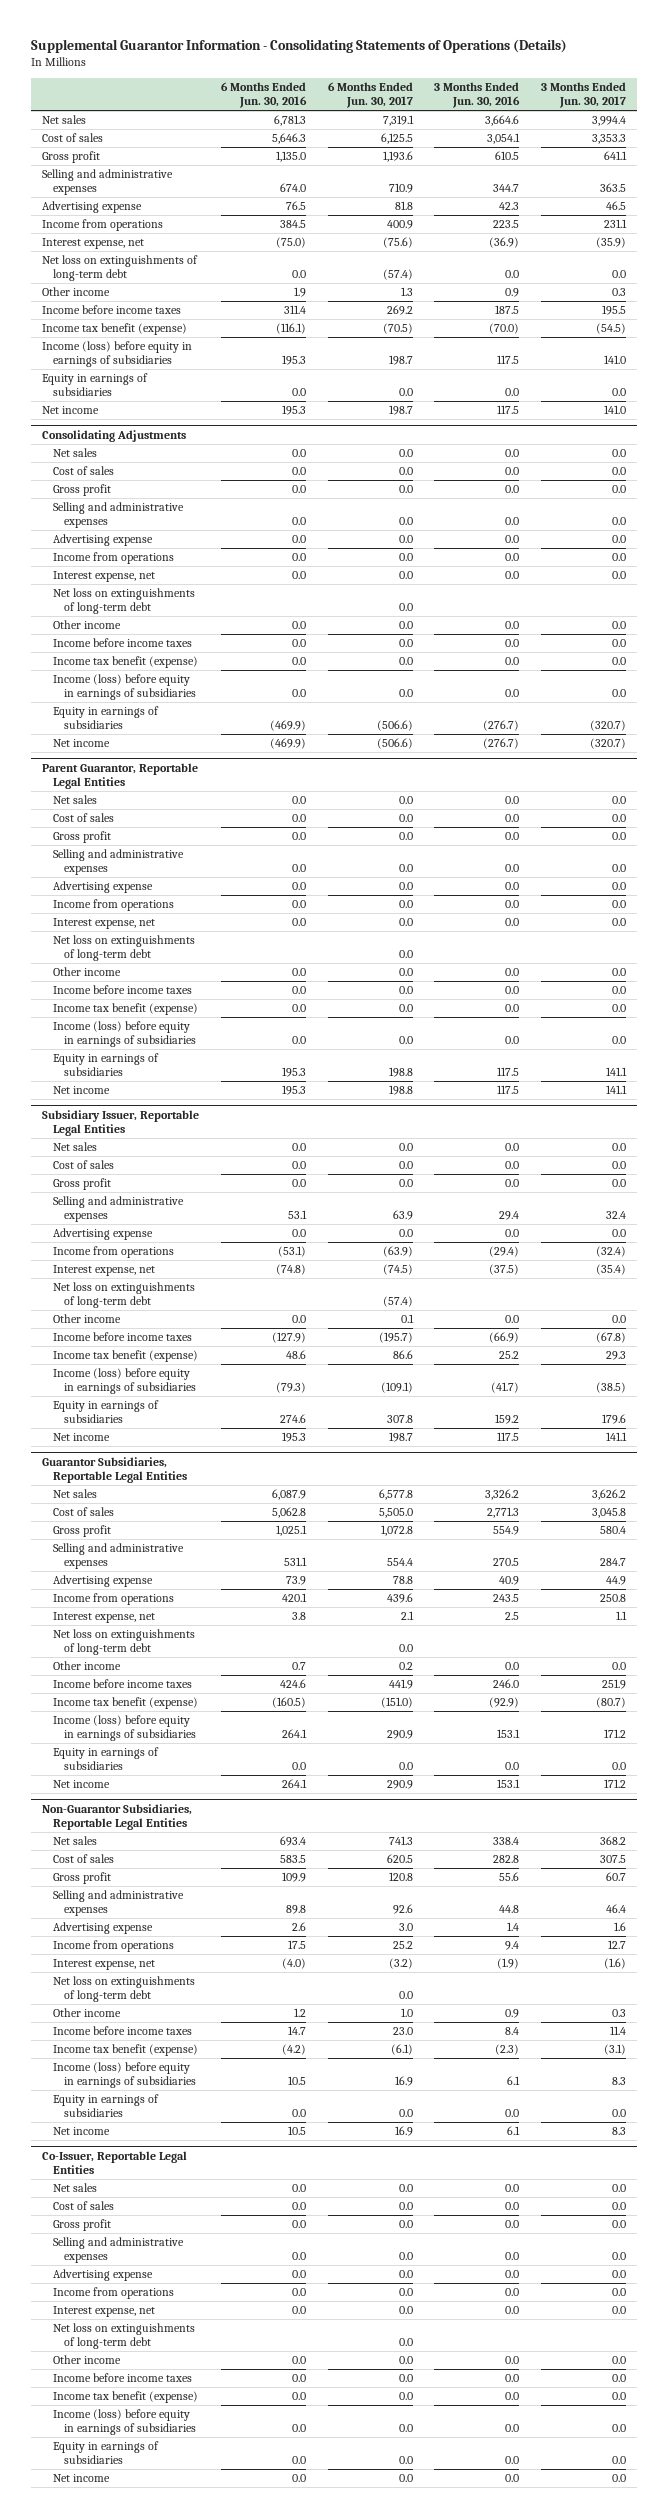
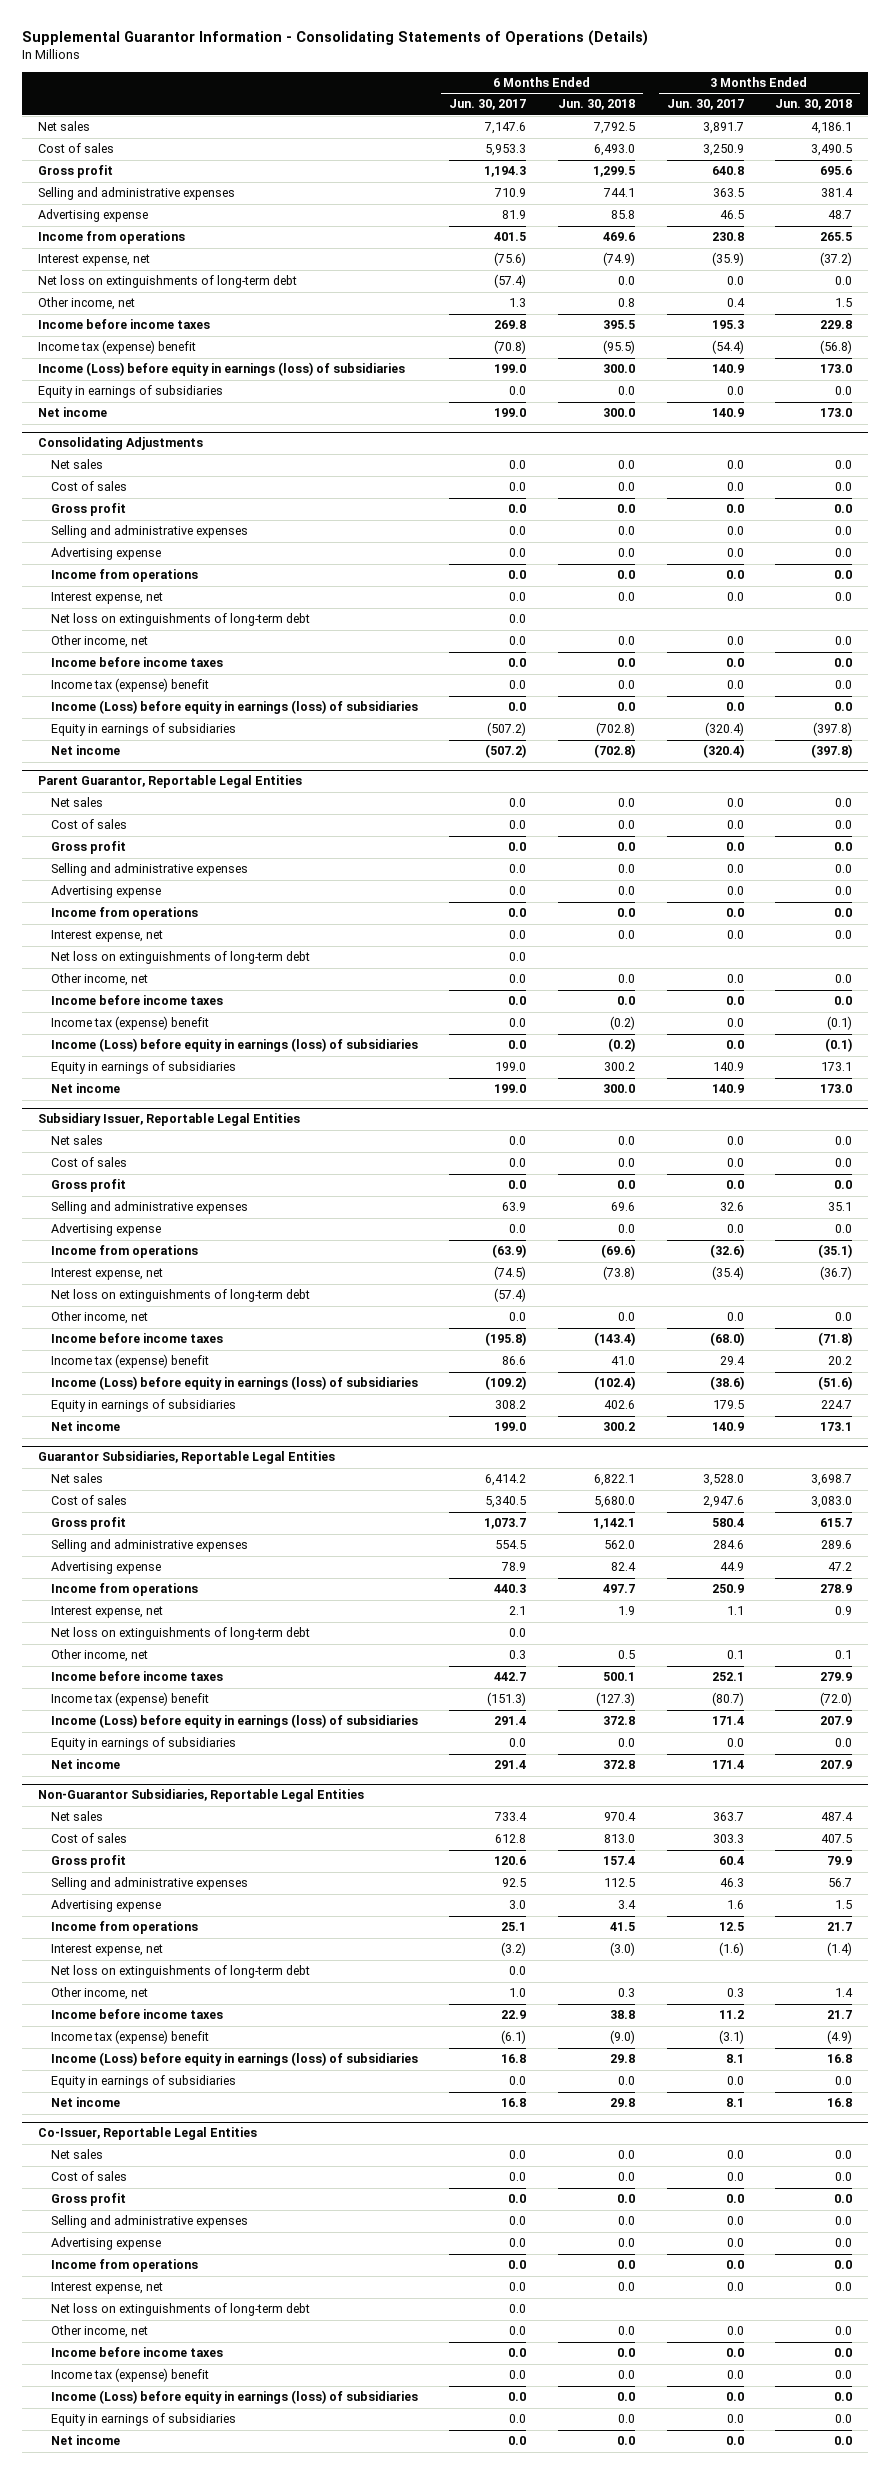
[220,82,307,109] 6 Months Ended Jun. 30, 2016 -> none
[434,82,521,109] 3 Months Ended Jun. 30, 2016 -> none
none -> [557,99,635,111] Jun. 30, 2018
none -> [775,99,853,111] Jun. 30, 2018
[382,115,414,127] 7,319.1 -> [484,122,527,135] 7,147.6
[591,116,626,127] 3,994.4 -> [702,122,744,135] 3,891.7
[380,133,413,145] 6,125.5 -> [485,144,527,157] 5,953.3
[591,134,626,145] 3,353.3 -> [702,144,744,157] 3,250.9
[382,151,413,163] 1,193.6 -> [484,166,527,178] 1,194.3
[603,151,627,161] 641.1 -> [711,166,744,176] 640.8
[394,201,413,211] 81.8 -> [502,210,527,220] 81.9
[386,220,413,230] 400.9 -> [494,232,527,242] 401.5
[603,219,627,229] 231.1 -> [711,232,744,242] 230.8
[42,287,111,297] Other income -> [37,297,135,311] Other income, net
[611,288,626,297] 0.3 -> [726,298,745,308] 0.4
[386,305,413,316] 269.2 -> [494,320,527,330] 269.8
[601,305,626,316] 195.5 -> [711,320,744,330] 195.3
[42,323,188,336] Income tax benefit (expense) -> [37,340,196,355] Income tax (expense) benefit
[382,323,413,335] (70.5) -> [494,340,527,355] (70.8)
[595,323,626,335] (54.5) -> [711,340,744,355] (54.4)
[42,341,193,368] Income (loss) before equity in earnings of subsidiaries -> [37,362,405,377] Income (Loss) before equity in earnings (loss) of subsidiaries
[388,355,413,366] 198.7 -> [494,364,527,374] 199.0
[603,355,626,365] 141.0 -> [711,364,744,374] 140.9
[388,405,413,416] 198.7 -> [494,408,527,418] 199.0
[603,405,626,415] 141.0 -> [711,408,744,418] 140.9
[53,620,122,630] Other income -> [50,635,148,649] Other income, net
[53,656,199,669] Income tax benefit (expense) -> [50,678,209,693] Income tax (expense) benefit
[53,674,197,701] Income (loss) before equity in earnings of subsidiaries -> [50,700,418,715] Income (Loss) before equity in earnings (loss) of subsidiaries
[376,720,413,732] (506.6) -> [487,722,527,737] (507.2)
[589,720,626,732] (320.7) -> [704,722,744,737] (320.4)
[376,738,413,750] (506.6) -> [485,744,527,759] (507.2)
[589,738,626,750] (320.7) -> [702,744,744,759] (320.4)
[53,967,122,977] Other income -> [50,973,148,987] Other income, net
[53,1003,199,1016] Income tax benefit (expense) -> [50,1016,209,1031] Income tax (expense) benefit
[53,1021,197,1048] Income (loss) before equity in earnings of subsidiaries -> [50,1038,418,1053] Income (Loss) before equity in earnings (loss) of subsidiaries
[388,1067,413,1078] 198.8 -> [495,1062,527,1072] 199.0
[605,1067,627,1077] 141.1 -> [712,1062,744,1072] 140.9
[388,1085,413,1096] 198.8 -> [494,1084,527,1094] 199.0
[605,1085,627,1095] 141.1 -> [711,1084,744,1094] 140.9
[605,1211,626,1220] 32.4 -> [719,1202,744,1212] 32.6
[595,1246,626,1258] (32.4) -> [709,1244,744,1259] (32.6)
[53,1314,122,1324] Other income -> [50,1311,148,1325] Other income, net
[400,1314,414,1324] 0.1 -> [509,1312,527,1322] 0.0
[378,1332,413,1344] (195.7) -> [485,1332,527,1347] (195.8)
[595,1332,626,1344] (67.8) -> [709,1332,744,1347] (68.0)
[53,1350,199,1363] Income tax benefit (expense) -> [50,1354,209,1369] Income tax (expense) benefit
[605,1351,626,1361] 29.3 -> [719,1356,745,1366] 29.4
[53,1368,197,1395] Income (loss) before equity in earnings of subsidiaries -> [50,1376,418,1391] Income (Loss) before equity in earnings (loss) of subsidiaries
[380,1382,413,1394] (109.1) -> [485,1376,527,1391] (109.2)
[595,1382,626,1394] (38.5) -> [709,1376,744,1391] (38.6)
[386,1415,413,1424] 307.8 -> [495,1400,527,1410] 308.2
[601,1414,626,1425] 179.6 -> [712,1400,744,1410] 179.5
[388,1432,413,1443] 198.7 -> [494,1422,527,1432] 199.0
[605,1432,627,1442] 141.1 -> [711,1422,744,1432] 140.9
[378,1489,413,1501] 6,577.8 -> [485,1474,527,1487] 6,414.2
[591,1489,626,1501] 3,626.2 -> [702,1474,744,1487] 3,528.0
[378,1508,413,1519] 5,505.0 -> [485,1496,527,1509] 5,340.5
[591,1508,626,1519] 3,045.8 -> [702,1496,744,1509] 2,947.6
[380,1525,413,1537] 1,072.8 -> [484,1518,527,1530] 1,073.7
[386,1558,413,1567] 554.4 -> [495,1540,527,1550] 554.5
[599,1558,626,1567] 284.7 -> [712,1540,744,1550] 284.6
[392,1576,413,1585] 78.8 -> [501,1562,527,1572] 78.9
[386,1593,413,1604] 439.6 -> [494,1584,527,1594] 440.3
[599,1594,626,1603] 250.8 -> [711,1584,744,1594] 250.9
[53,1661,122,1671] Other income -> [50,1649,148,1663] Other income, net
[398,1662,413,1671] 0.2 -> [509,1650,527,1660] 0.3
[611,1662,626,1671] 0.0 -> [726,1650,744,1660] 0.1
[388,1679,413,1690] 441.9 -> [494,1672,527,1682] 442.7
[601,1679,626,1690] 251.9 -> [711,1672,744,1682] 252.1
[53,1697,199,1710] Income tax benefit (expense) -> [50,1692,209,1707] Income tax (expense) benefit
[380,1697,413,1709] (151.0) -> [487,1692,527,1707] (151.3)
[53,1715,197,1742] Income (loss) before equity in earnings of subsidiaries -> [50,1714,418,1729] Income (Loss) before equity in earnings (loss) of subsidiaries
[386,1730,413,1740] 290.9 -> [494,1716,527,1726] 291.4
[603,1729,626,1739] 171.2 -> [711,1716,744,1726] 171.4
[386,1780,413,1790] 290.9 -> [494,1760,527,1770] 291.4
[603,1779,626,1789] 171.2 -> [711,1760,744,1770] 171.4
[388,1836,413,1846] 741.3 -> [494,1812,528,1822] 733.4
[599,1836,626,1846] 368.2 -> [712,1812,744,1822] 363.7
[386,1854,413,1864] 620.5 -> [495,1834,527,1844] 612.8
[599,1855,626,1864] 307.5 -> [712,1834,744,1844] 303.3
[388,1872,413,1882] 120.8 -> [494,1856,527,1866] 120.6
[605,1872,626,1882] 60.7 -> [718,1856,744,1866] 60.4
[392,1904,413,1915] 92.6 -> [502,1878,527,1888] 92.5
[605,1904,626,1914] 46.4 -> [719,1878,744,1888] 46.3
[392,1941,413,1950] 25.2 -> [501,1922,527,1932] 25.1
[607,1940,626,1950] 12.7 -> [718,1922,744,1932] 12.5
[53,2008,122,2018] Other income -> [50,1987,148,2001] Other income, net
[392,2027,413,2036] 23.0 -> [501,2010,527,2020] 22.9
[609,2026,626,2036] 11.4 -> [718,2010,744,2020] 11.2
[53,2044,199,2057] Income tax benefit (expense) -> [50,2030,209,2045] Income tax (expense) benefit
[53,2062,197,2089] Income (loss) before equity in earnings of subsidiaries -> [50,2052,418,2067] Income (Loss) before equity in earnings (loss) of subsidiaries
[394,2076,413,2087] 16.9 -> [501,2054,527,2064] 16.8
[611,2077,626,2086] 8.3 -> [725,2054,744,2064] 8.1
[394,2126,413,2137] 16.9 -> [501,2098,527,2108] 16.8
[611,2127,626,2136] 8.3 -> [725,2098,744,2108] 8.1
[53,2355,122,2365] Other income -> [50,2325,148,2339] Other income, net
[53,2391,199,2404] Income tax benefit (expense) -> [50,2368,209,2383] Income tax (expense) benefit
[53,2409,197,2436] Income (loss) before equity in earnings of subsidiaries -> [50,2390,418,2405] Income (Loss) before equity in earnings (loss) of subsidiaries

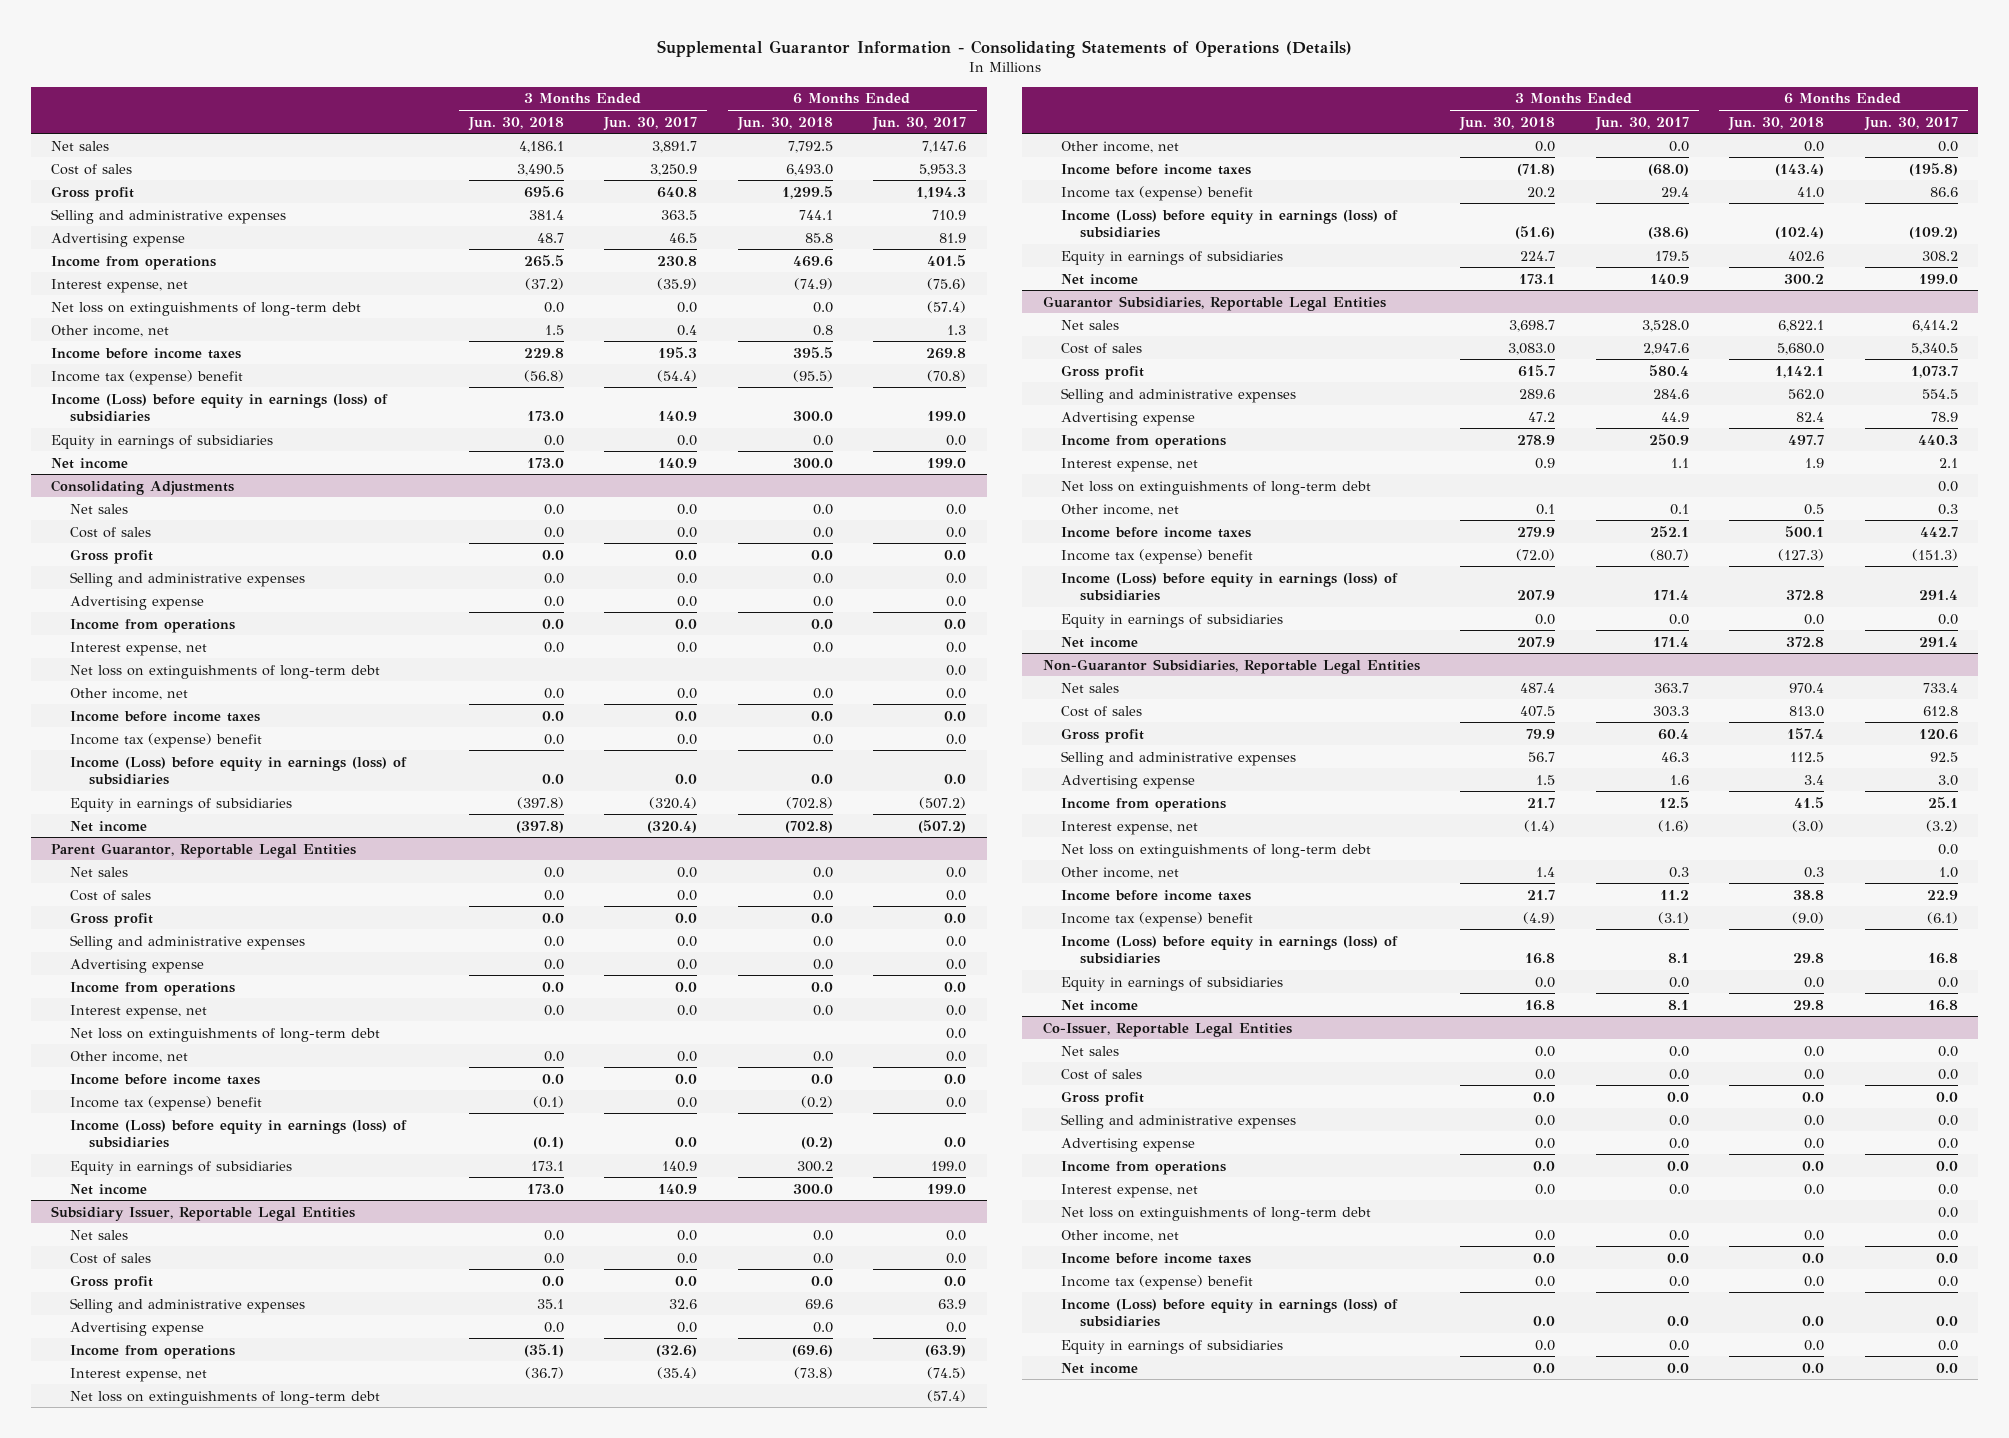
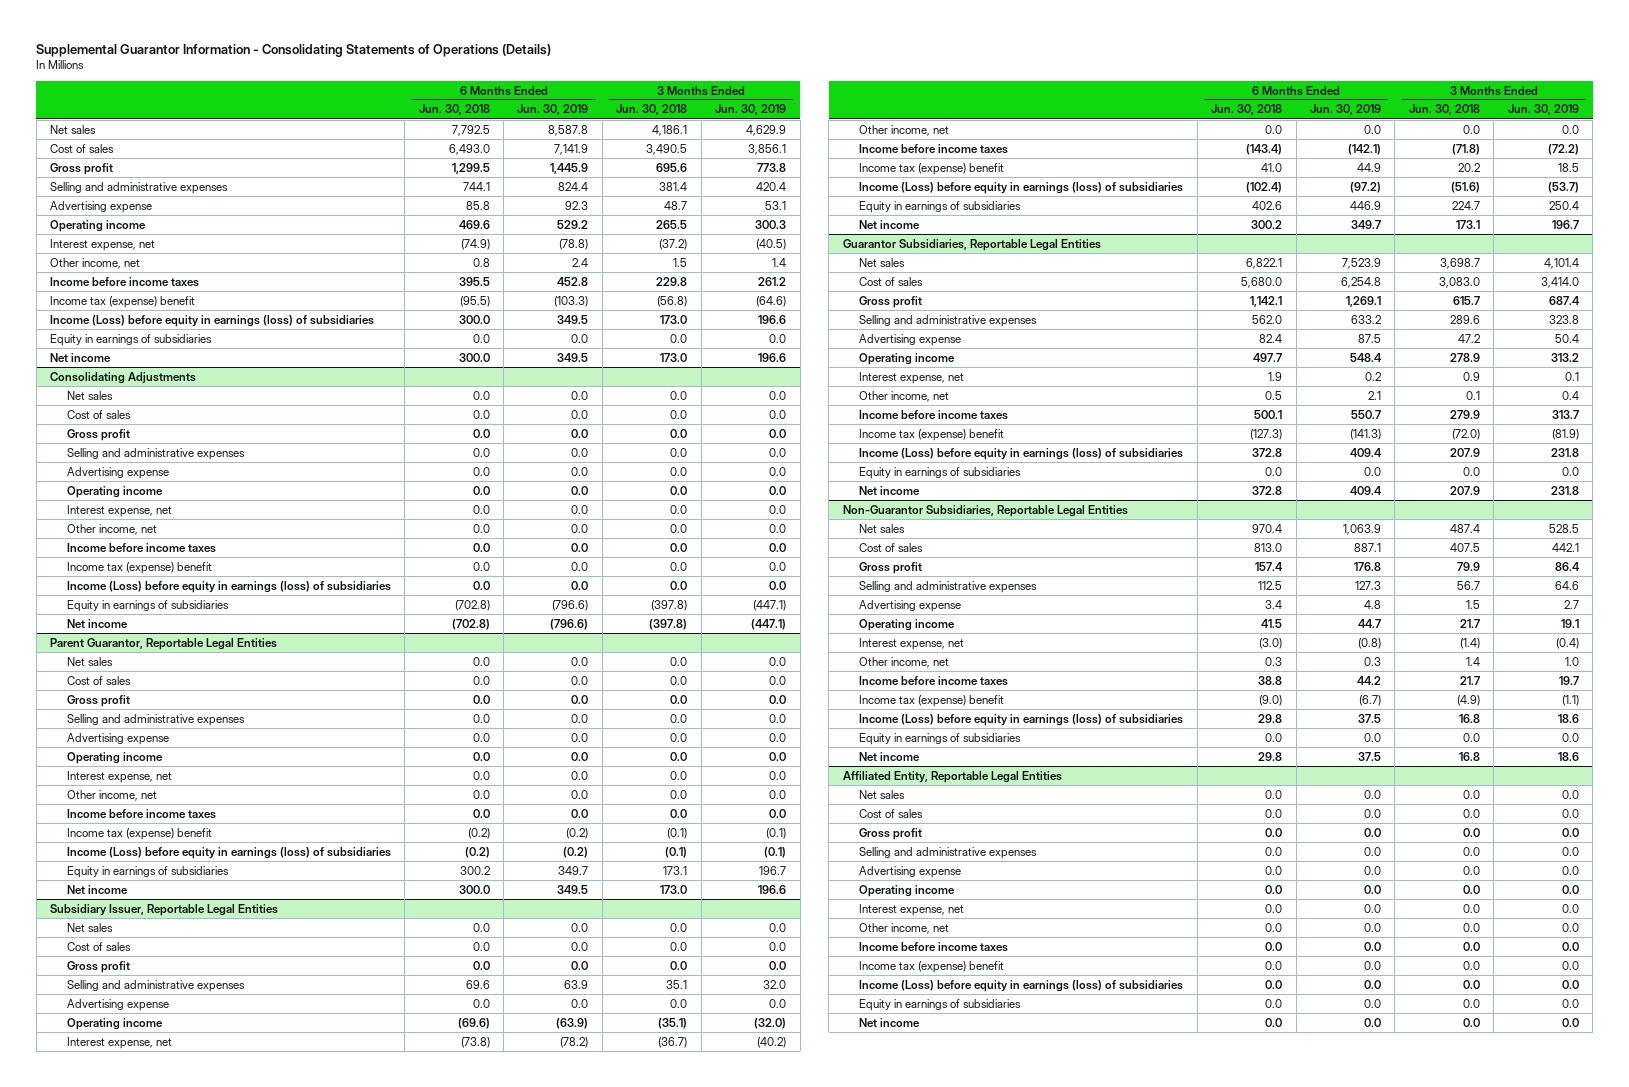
[603,116,698,131] Jun. 30, 2017 -> none
[872,116,967,131] Jun. 30, 2017 -> none
none -> [517,104,589,116] Jun. 30, 2019
none -> [715,104,787,116] Jun. 30, 2019
[51,255,217,270] Income from operations -> [50,219,147,232] Operating income
[51,301,362,316] Net loss on extinguishments of long-term debt -> none
[70,618,236,633] Income from operations -> [66,485,163,498] Operating income
[70,664,381,679] Net loss on extinguishments of long-term debt -> none
[70,981,236,996] Income from operations -> [66,751,163,764] Operating income
[70,1027,381,1042] Net loss on extinguishments of long-term debt -> none
[70,1344,236,1359] Income from operations -> [66,1017,163,1030] Operating income
[70,1390,381,1405] Net loss on extinguishments of long-term debt -> none
[1061,434,1227,449] Income from operations -> [859,352,956,365] Operating income
[1061,480,1372,495] Net loss on extinguishments of long-term debt -> none
[1061,797,1227,812] Income from operations -> [859,618,956,631] Operating income
[1061,843,1372,858] Net loss on extinguishments of long-term debt -> none
[1042,1021,1292,1037] Co-Issuer, Reportable Legal Entities -> none
none -> [842,770,1062,783] Affiliated Entity, Reportable Legal Entities
[1061,1160,1227,1175] Income from operations -> [859,884,956,897] Operating income
[1061,1206,1372,1221] Net loss on extinguishments of long-term debt -> none

